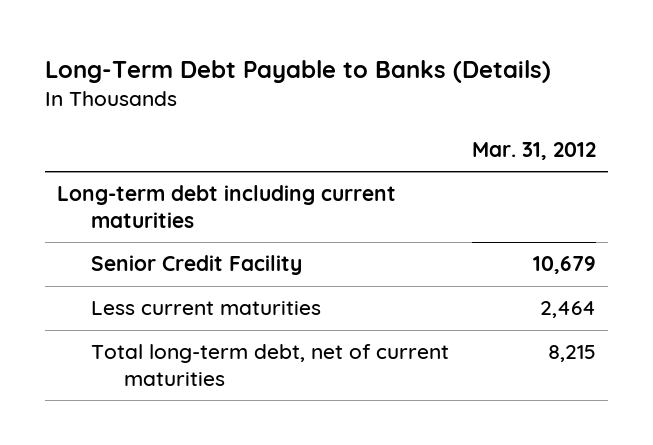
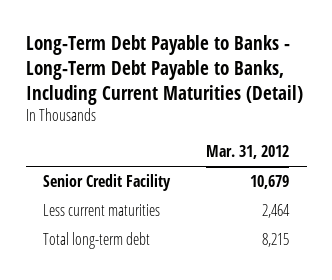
[45,60,552,84] Long-Term Debt Payable to Banks (Details) -> [25,35,303,105] Long-Term Debt Payable to Banks - Long-Term Debt Payable to Banks, Including Current Maturities (Detail)
[57,185,397,228] Long-term debt including current maturities -> none
[90,344,449,386] Total long-term debt, net of current maturities -> [43,232,151,250] Total long-term debt

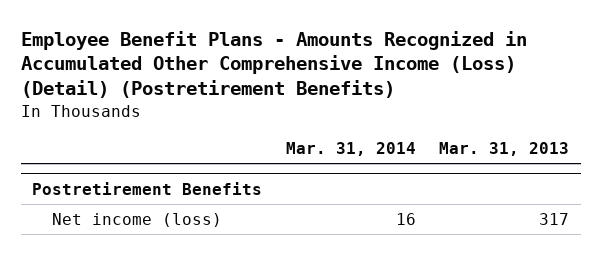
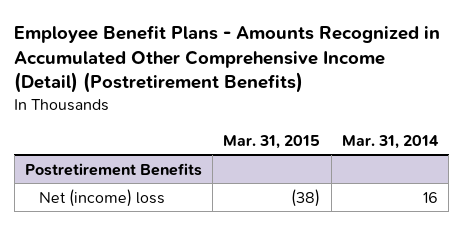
[20,30,527,99] Employee Benefit Plans - Amounts Recognized in Accumulated Other Comprehensive Income (Loss) (Detail) (Postretirement Benefits) -> [14,24,441,94] Employee Benefit Plans - Amounts Recognized in Accumulated Other Comprehensive Income (Detail) (Postretirement Benefits)
[439,141,570,156] Mar. 31, 2013 -> none
none -> [223,134,321,149] Mar. 31, 2015
[52,213,223,228] Net income (loss) -> [39,188,166,207] Net (income) loss

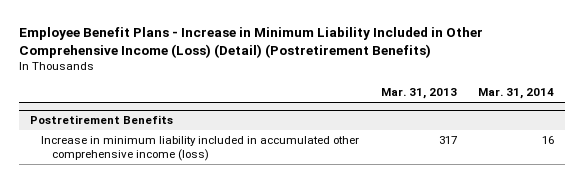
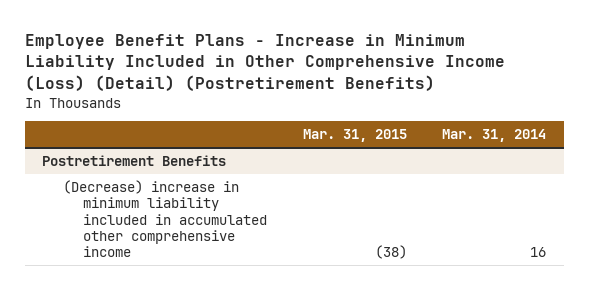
[380,88,457,100] Mar. 31, 2013 -> none
none -> [302,129,407,143] Mar. 31, 2015
[40,136,359,162] Increase in minimum liability included in accumulated other comprehensive income (loss) -> [62,180,268,258] (Decrease) increase in minimum liability included in accumulated other comprehensive income

